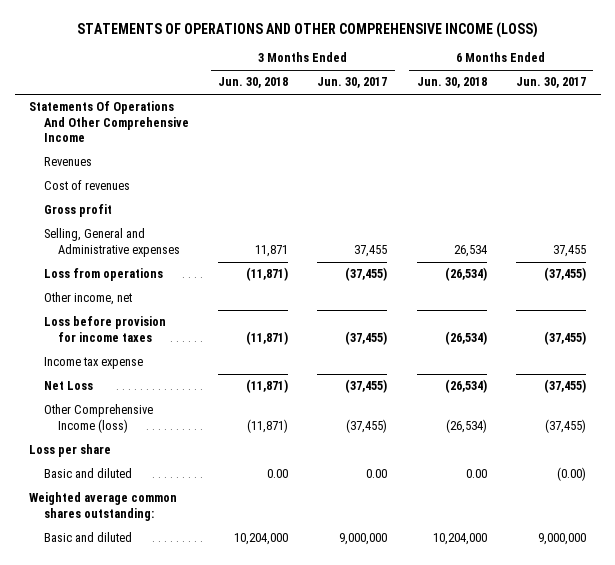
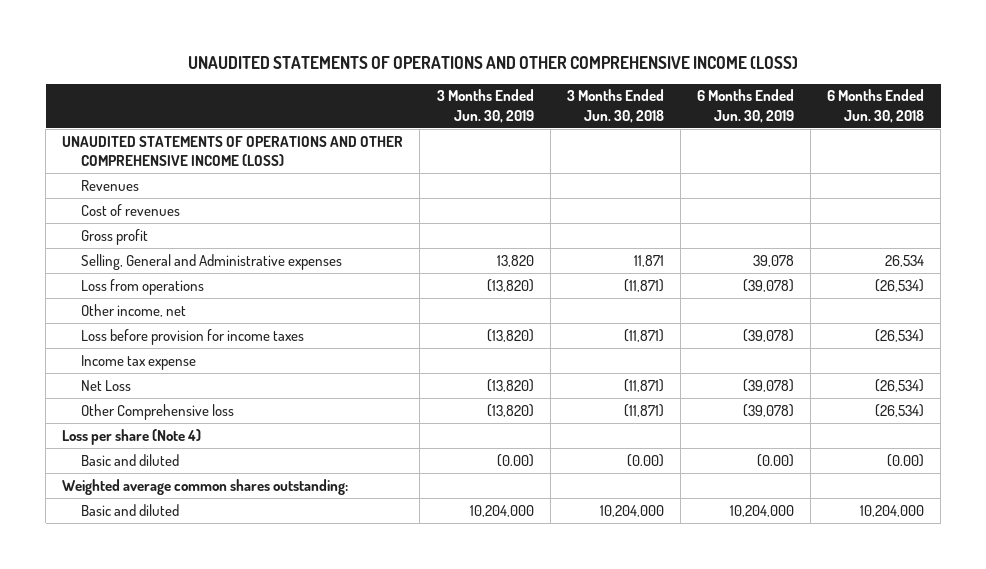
[76,21,538,38] STATEMENTS OF OPERATIONS AND OTHER COMPREHENSIVE INCOME (LOSS) -> [188,55,799,69] UNAUDITED STATEMENTS OF OPERATIONS AND OTHER COMPREHENSIVE INCOME (LOSS)
[317,77,388,89] Jun. 30, 2017 -> none
[515,77,586,89] Jun. 30, 2017 -> none
none -> [436,89,534,123] 3 Months Ended Jun. 30, 2019
none -> [696,89,794,123] 6 Months Ended Jun. 30, 2019
[29,101,189,143] Statements Of Operations And Other Comprehensive Income -> [62,135,404,167] UNAUDITED STATEMENTS OF OPERATIONS AND OTHER COMPREHENSIVE INCOME (LOSS)
[43,404,153,433] Other Comprehensive Income (loss) -> [80,403,234,420] Other Comprehensive loss
[29,444,112,458] Loss per share -> [62,428,202,445] Loss per share (Note 4)
[266,469,288,479] 0.00 -> [626,453,664,467] (0.00)
[465,469,487,479] 0.00 -> [887,453,925,467] (0.00)

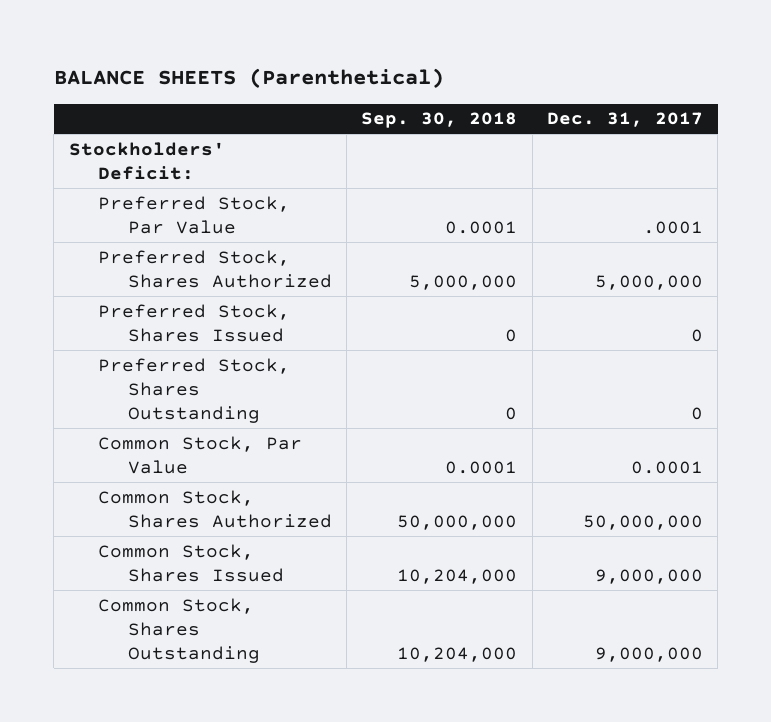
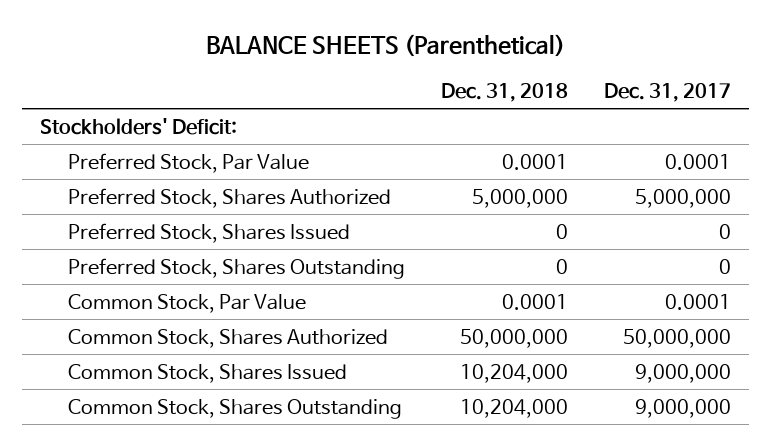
[361,112,518,129] Sep. 30, 2018 -> none
none -> [440,82,568,102] Dec. 31, 2018
[642,220,703,234] .0001 -> [664,153,731,170] 0.0001

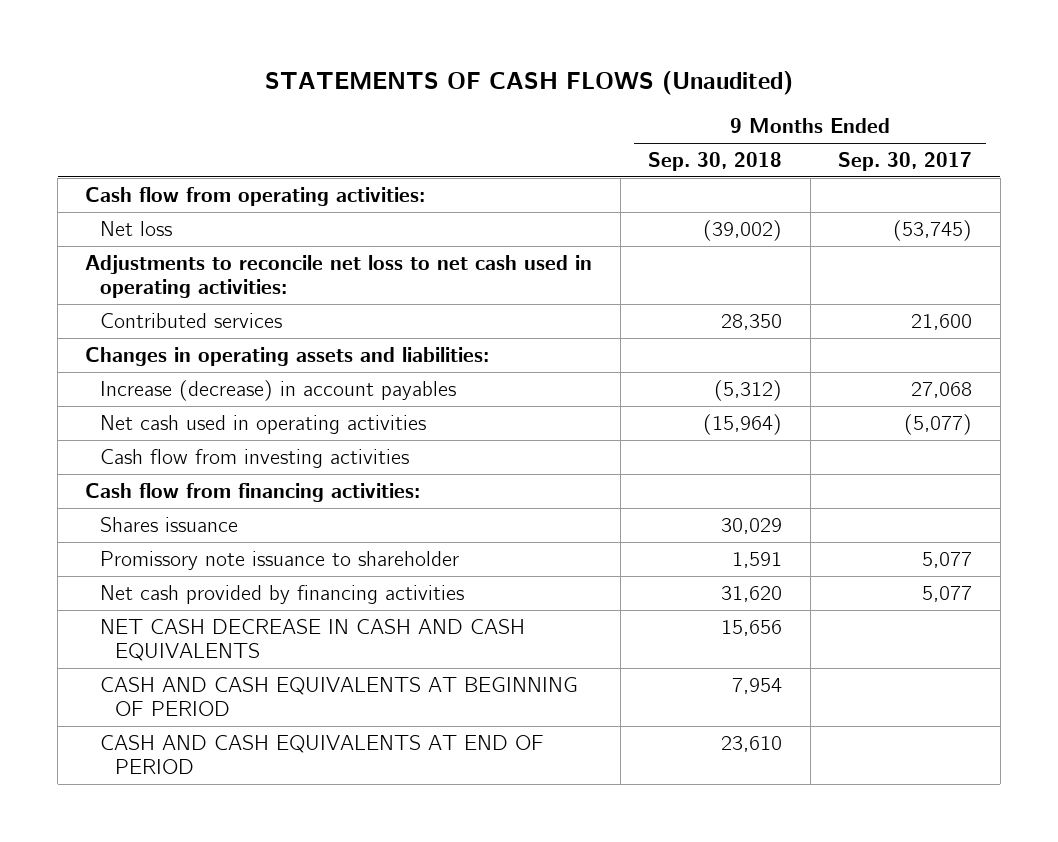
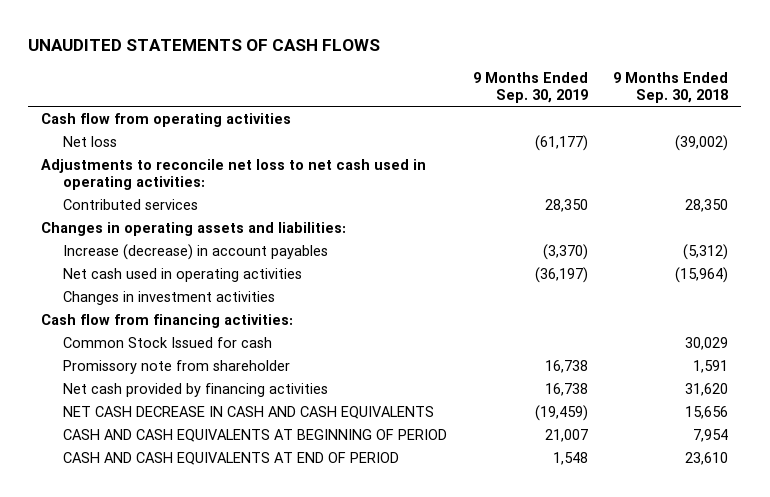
[264,71,793,96] STATEMENTS OF CASH FLOWS (Unaudited) -> [28,39,381,52] UNAUDITED STATEMENTS OF CASH FLOWS
[838,151,973,171] Sep. 30, 2017 -> none
none -> [472,71,588,103] 9 Months Ended Sep. 30, 2019
[85,186,426,206] Cash flow from operating activities: -> [41,112,292,127] Cash flow from operating activities
[100,448,410,468] Cash flow from investing activities -> [62,290,275,305] Changes in investment activities
[100,516,239,532] Shares issuance -> [62,336,272,348] Common Stock Issued for cash
[100,550,460,570] Promissory note issuance to shareholder -> [62,359,290,374] Promissory note from shareholder

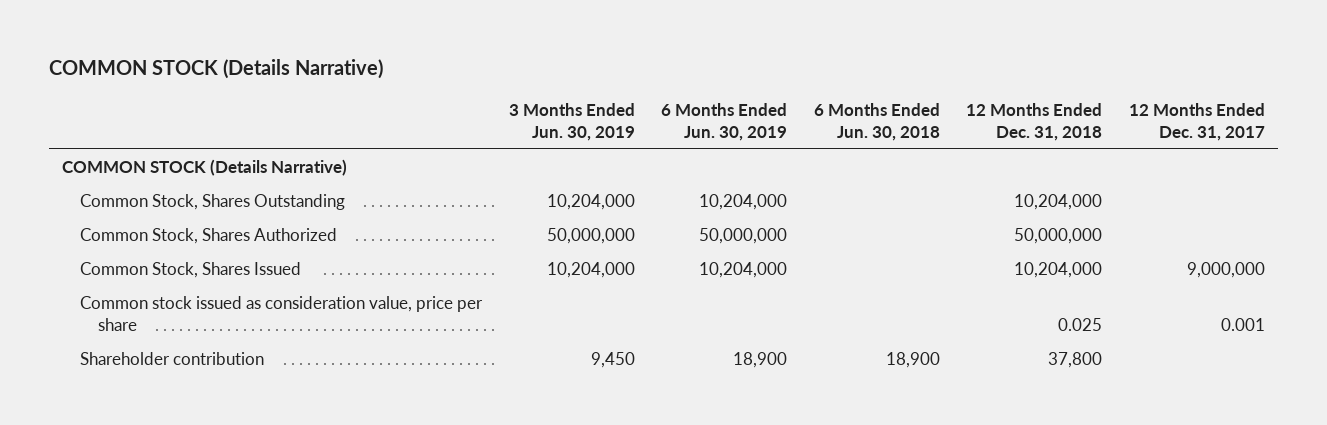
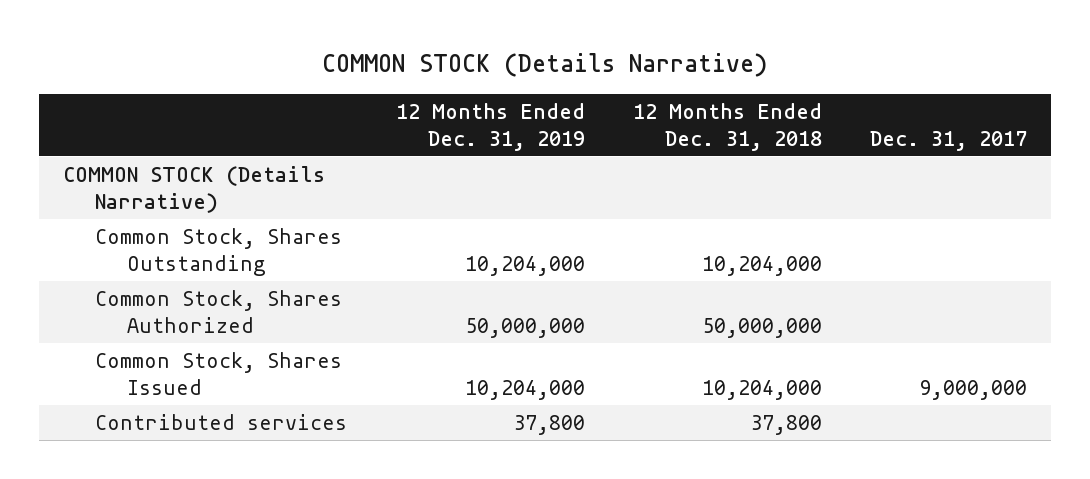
[508,102,635,141] 3 Months Ended Jun. 30, 2019 -> none
[661,102,788,141] 6 Months Ended Jun. 30, 2019 -> none
[813,102,940,141] 6 Months Ended Jun. 30, 2018 -> none
[1128,102,1265,141] 12 Months Ended Dec. 31, 2017 -> none
none -> [395,102,585,151] 12 Months Ended Dec. 31, 2019
none -> [870,130,1028,151] Dec. 31, 2017
[80,296,484,332] Common stock issued as consideration value, price per share -> none
[80,352,265,366] Shareholder contribution -> [95,413,348,430] Contributed services

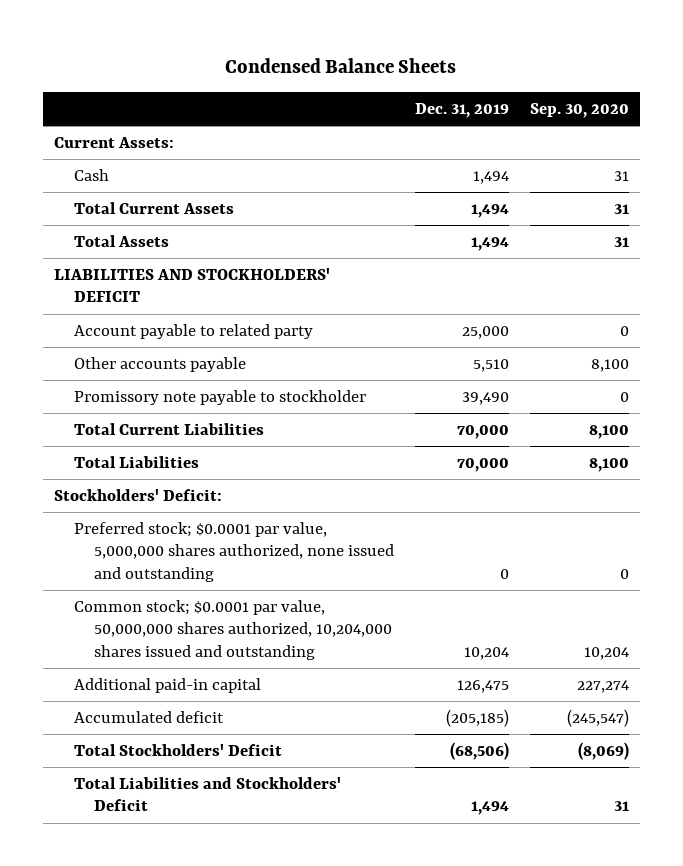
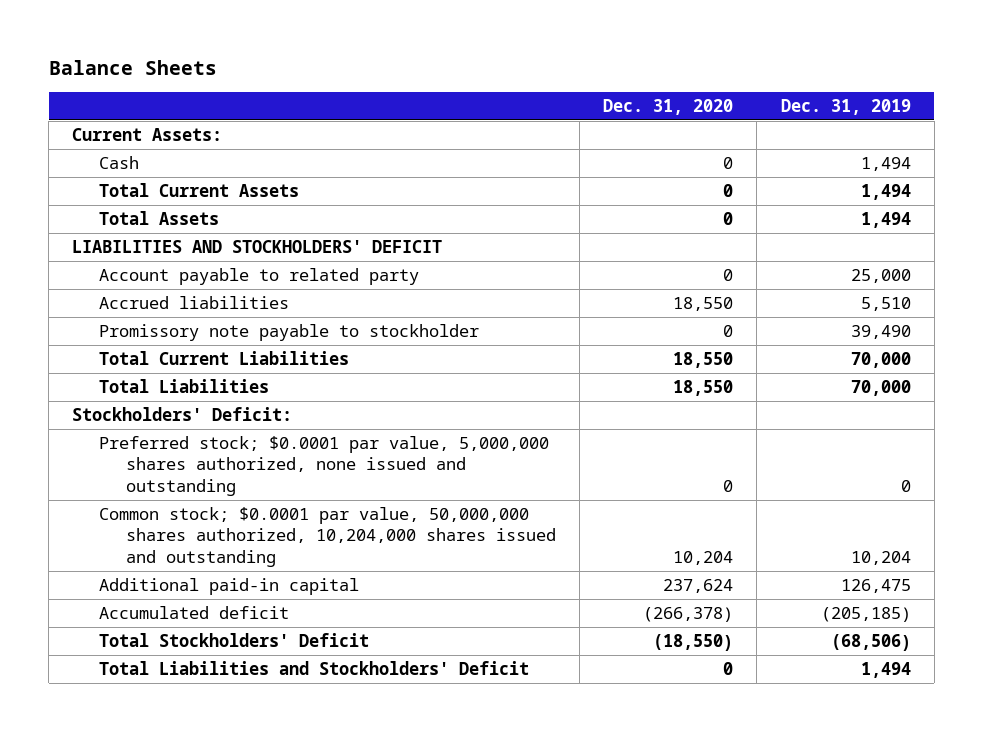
[225,57,457,73] Condensed Balance Sheets -> [48,59,217,75] Balance Sheets
[530,102,630,118] Sep. 30, 2020 -> none
none -> [603,98,734,115] Dec. 31, 2020
[73,357,246,373] Other accounts payable -> [99,296,290,310] Accrued liabilities

